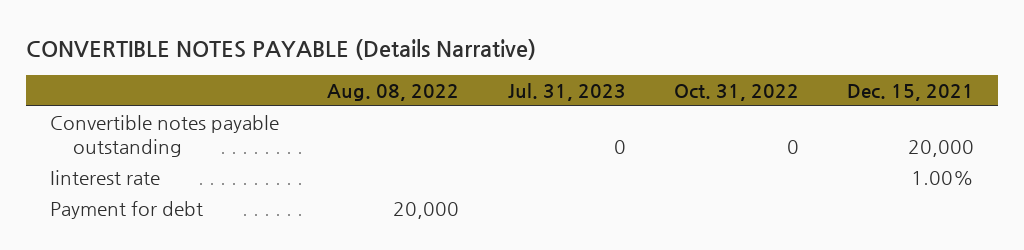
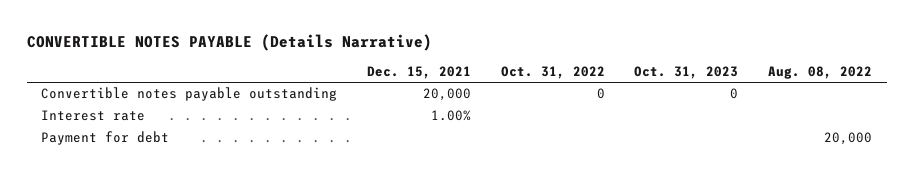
[507,82,626,101] Jul. 31, 2023 -> none
none -> [634,66,739,80] Oct. 31, 2023
[50,170,161,186] Iinterest rate -> [41,110,146,122] Interest rate

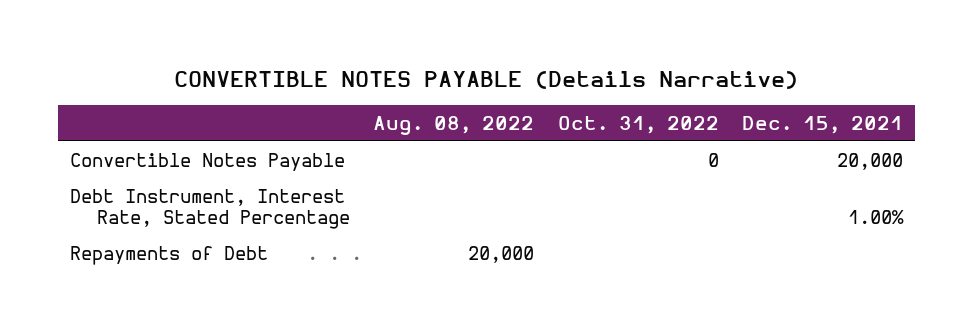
[634,66,739,80] Oct. 31, 2023 -> none
[41,87,338,102] Convertible notes payable outstanding -> [70,152,346,171] Convertible Notes Payable
[41,110,146,122] Interest rate -> [70,188,351,230] Debt Instrument, Interest Rate, Stated Percentage
[41,131,170,146] Payment for debt -> [70,245,269,265] Repayments of Debt

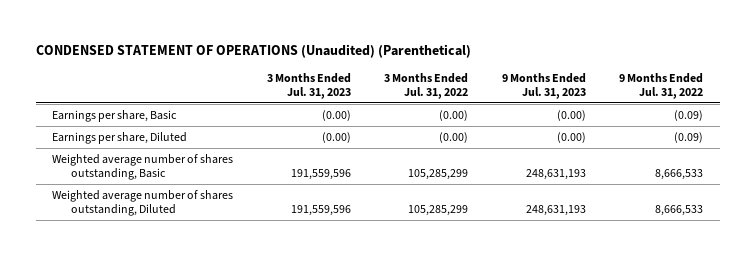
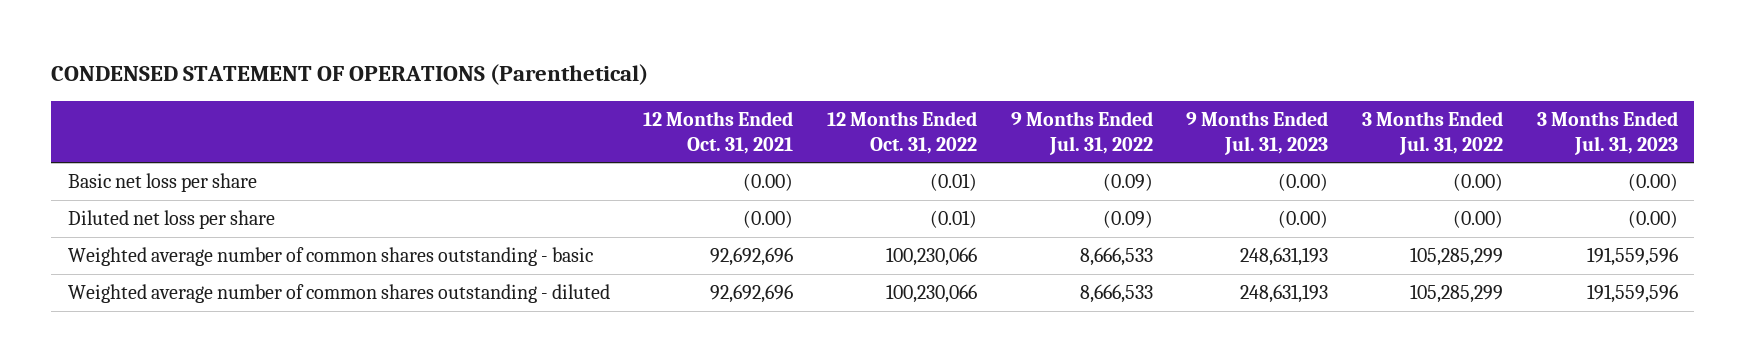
[35,43,471,58] CONDENSED STATEMENT OF OPERATIONS (Unaudited) (Parenthetical) -> [50,64,648,86] CONDENSED STATEMENT OF OPERATIONS (Parenthetical)
none -> [643,110,794,154] 12 Months Ended Oct. 31, 2021
none -> [827,110,978,154] 12 Months Ended Oct. 31, 2022
[52,109,178,122] Earnings per share, Basic -> [67,173,257,193] Basic net loss per share
[52,131,188,144] Earnings per share, Diluted -> [67,210,275,230] Diluted net loss per share
[52,153,234,181] Weighted average number of shares outstanding, Basic -> [67,247,593,267] Weighted average number of common shares outstanding - basic
[52,189,234,217] Weighted average number of shares outstanding, Diluted -> [67,284,610,304] Weighted average number of common shares outstanding - diluted

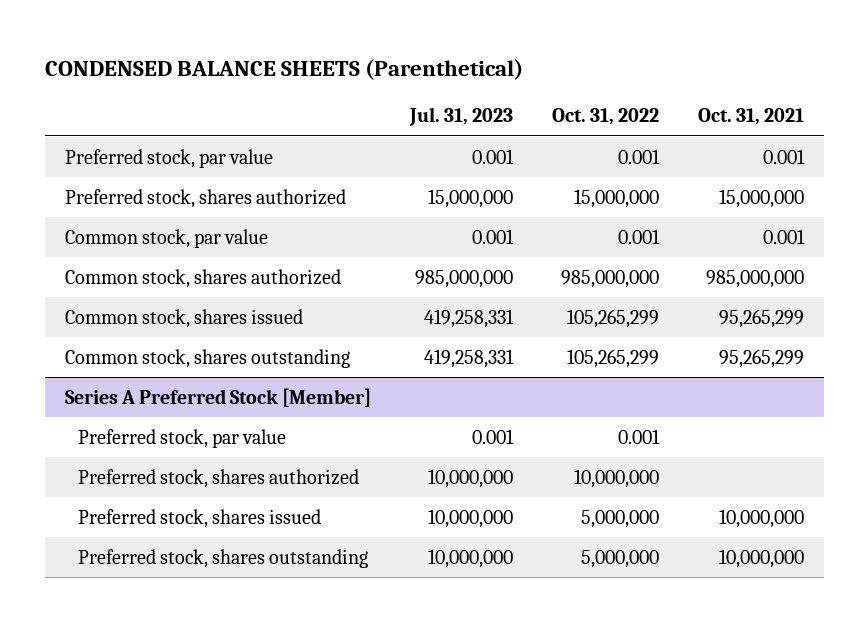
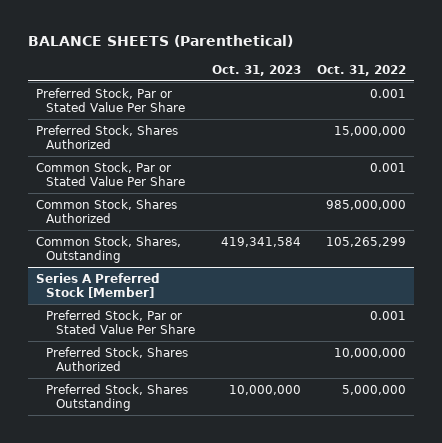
[44,58,523,80] CONDENSED BALANCE SHEETS (Parenthetical) -> [28,35,294,48] BALANCE SHEETS (Parenthetical)
[408,107,513,127] Jul. 31, 2023 -> none
[697,108,804,126] Oct. 31, 2021 -> none
none -> [211,64,301,76] Oct. 31, 2023
[64,308,303,328] Common stock, shares issued -> none
[64,148,273,168] Preferred stock, par value -> [36,87,186,112] Preferred Stock, Par or Stated Value Per Share
[64,188,346,208] Preferred stock, shares authorized -> [36,124,179,149] Preferred Stock, Shares Authorized
[64,228,268,248] Common stock, par value -> [36,161,186,186] Common Stock, Par or Stated Value Per Share
[64,268,341,288] Common stock, shares authorized -> [36,198,178,223] Common Stock, Shares Authorized
[64,348,350,368] Common stock, shares outstanding -> [36,235,182,263] Common Stock, Shares, Outstanding
[78,508,322,528] Preferred stock, shares issued -> none
[78,428,287,448] Preferred stock, par value -> [46,309,196,334] Preferred Stock, Par or Stated Value Per Share
[78,468,360,488] Preferred stock, shares authorized -> [46,346,189,371] Preferred Stock, Shares Authorized
[78,548,369,568] Preferred stock, shares outstanding -> [46,383,189,411] Preferred Stock, Shares Outstanding

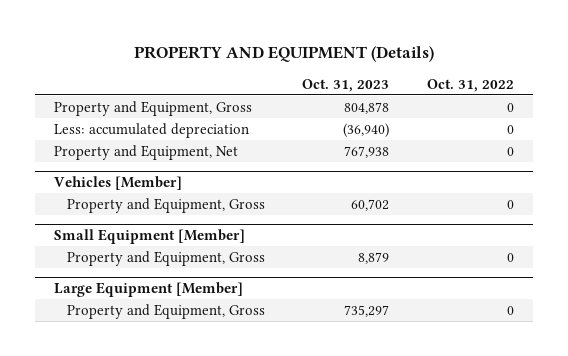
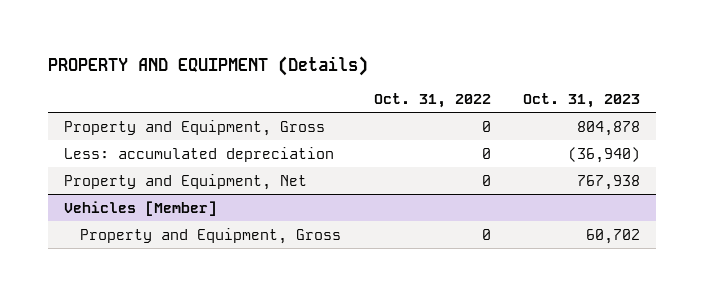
[53,229,245,245] Small Equipment [Member] -> none
[66,250,265,266] Property and Equipment, Gross -> none
[53,282,243,298] Large Equipment [Member] -> none
[66,303,265,319] Property and Equipment, Gross -> none

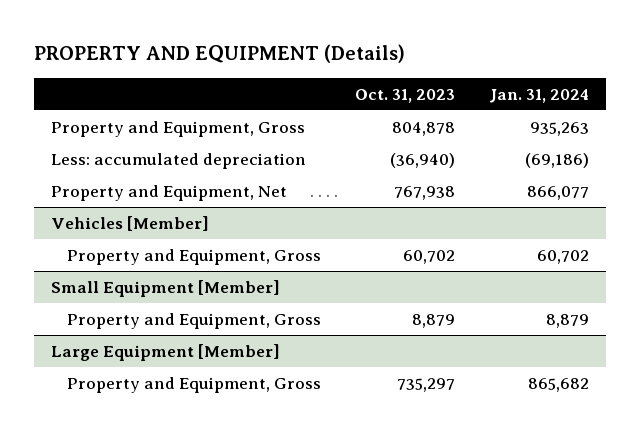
[373,93,491,109] Oct. 31, 2022 -> none
none -> [488,88,589,103] Jan. 31, 2024
none -> [50,280,280,298] Small Equipment [Member]
none -> [66,313,321,330] Property and Equipment, Gross
none -> [50,344,280,362] Large Equipment [Member]
none -> [66,377,321,394] Property and Equipment, Gross

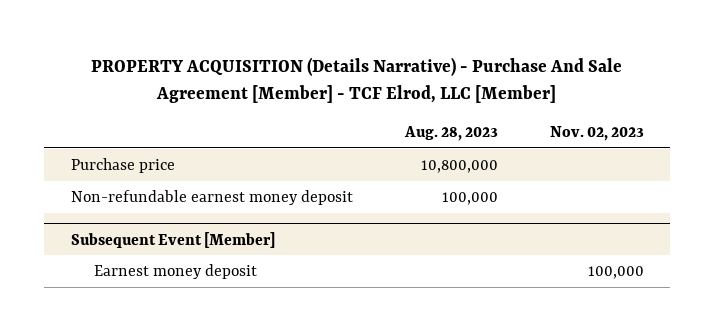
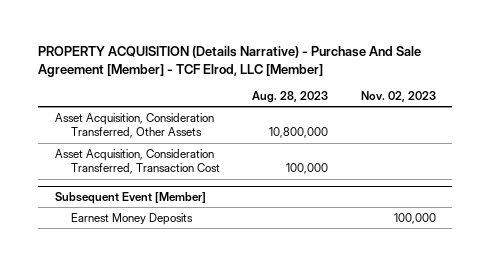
[70,157,175,173] Purchase price -> [54,112,214,139] Asset Acquisition, Consideration Transferred, Other Assets
[70,189,353,205] Non-refundable earnest money deposit -> [54,148,220,175] Asset Acquisition, Consideration Transferred, Transaction Cost
[93,263,257,279] Earnest money deposit -> [70,212,193,225] Earnest Money Deposits

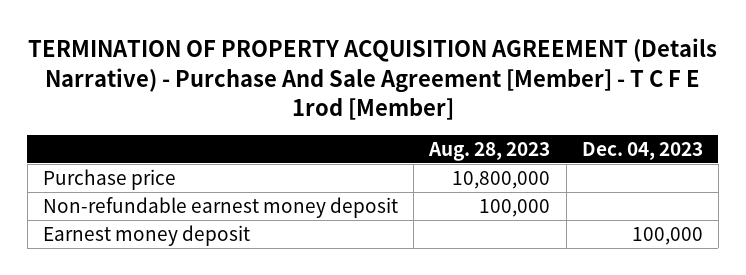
[38,46,422,77] PROPERTY ACQUISITION (Details Narrative) - Purchase And Sale Agreement [Member] - TCF Elrod, LLC [Member] -> [27,37,717,121] TERMINATION OF PROPERTY ACQUISITION AGREEMENT (Details Narrative) - Purchase And Sale Agreement [Member] - T C F E 1rod [Member]
[360,90,436,102] Nov. 02, 2023 -> none
none -> [581,142,703,161] Dec. 04, 2023
[54,192,206,205] Subsequent Event [Member] -> none
[54,112,214,139] Asset Acquisition, Consideration Transferred, Other Assets -> [42,168,176,190] Purchase price
[54,148,220,175] Asset Acquisition, Consideration Transferred, Transaction Cost -> [42,196,398,218] Non-refundable earnest money deposit
[70,212,193,225] Earnest Money Deposits -> [42,224,250,246] Earnest money deposit

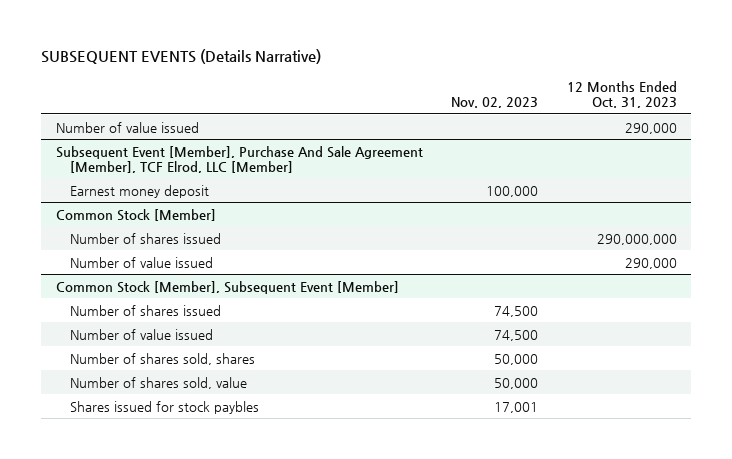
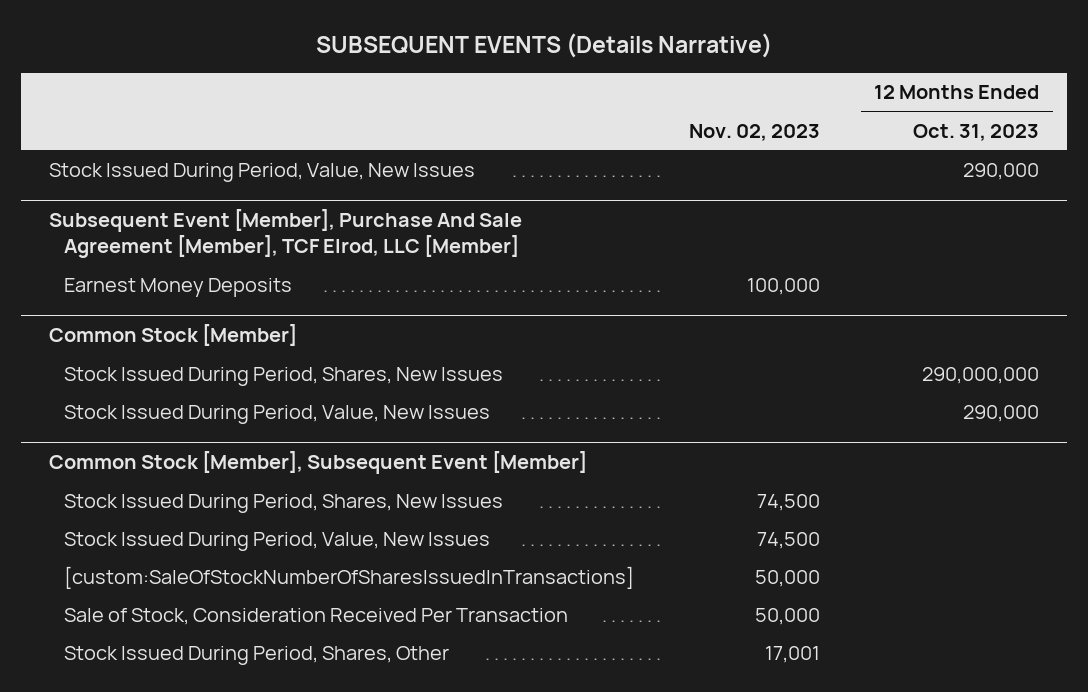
[55,121,199,133] Number of value issued -> [48,162,475,182] Stock Issued During Period, Value, New Issues
[69,184,209,198] Earnest money deposit -> [64,277,293,297] Earnest Money Deposits
[69,232,221,244] Number of shares issued -> [64,366,504,386] Stock Issued During Period, Shares, New Issues
[69,256,213,268] Number of value issued -> [64,404,491,424] Stock Issued During Period, Value, New Issues
[69,304,221,316] Number of shares issued -> [64,493,504,513] Stock Issued During Period, Shares, New Issues
[69,328,213,340] Number of value issued -> [64,531,491,551] Stock Issued During Period, Value, New Issues
[69,352,255,365] Number of shares sold, shares -> [64,565,635,589] [custom:SaleOfStockNumberOfSharesIssuedInTransactions]
[69,376,247,389] Number of shares sold, value -> [64,607,569,625] Sale of Stock, Consideration Received Per Transaction
[69,400,259,414] Shares issued for stock paybles -> [64,645,450,665] Stock Issued During Period, Shares, Other

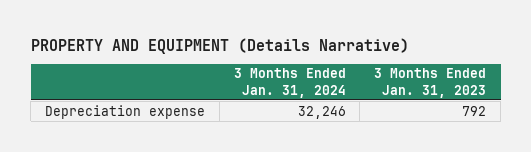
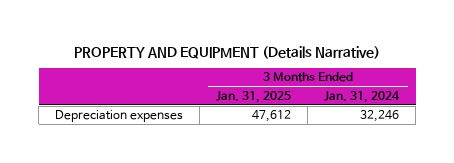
[374,68,487,98] 3 Months Ended Jan. 31, 2023 -> none
none -> [216,90,292,103] Jan. 31, 2025
[44,104,205,119] Depreciation expense -> [55,110,184,123] Depreciation expenses

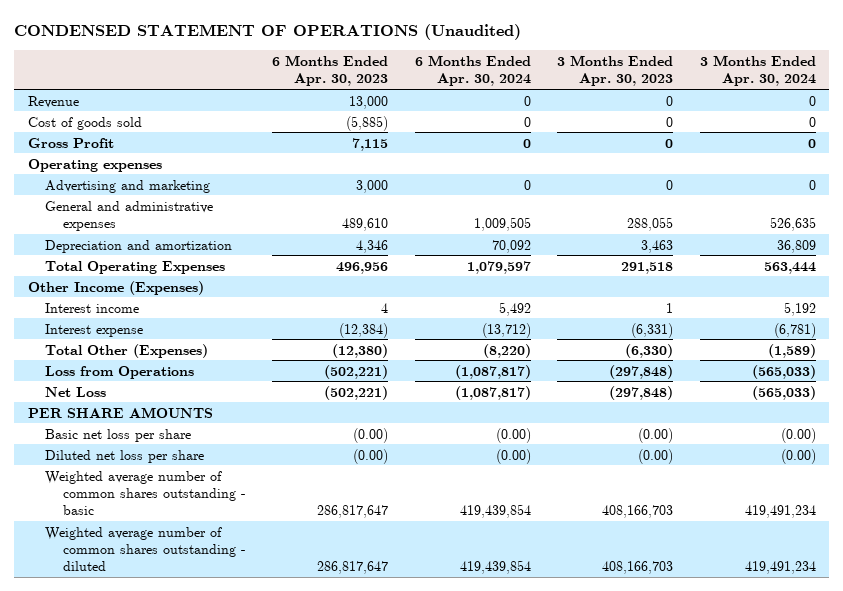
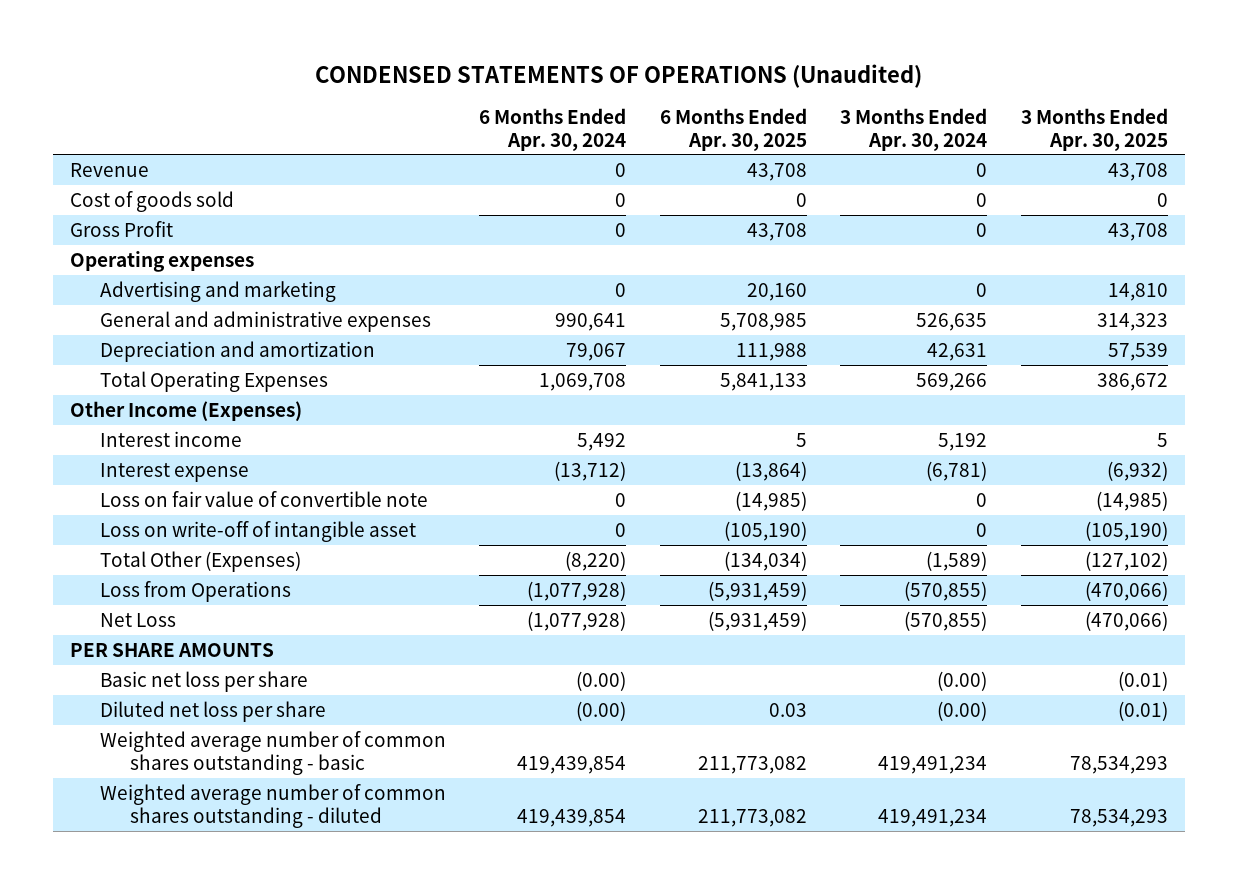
[14,24,522,41] CONDENSED STATEMENT OF OPERATIONS (Unaudited) -> [314,63,922,88] CONDENSED STATEMENTS OF OPERATIONS (Unaudited)
[272,54,389,87] 6 Months Ended Apr. 30, 2023 -> none
[557,54,674,87] 3 Months Ended Apr. 30, 2023 -> none
none -> [659,107,807,151] 6 Months Ended Apr. 30, 2025
none -> [1020,107,1168,151] 3 Months Ended Apr. 30, 2025
[473,216,531,231] 1,009,505 -> [555,312,627,331] 990,641
[491,239,531,253] 70,092 -> [566,342,627,361] 79,067
[776,239,816,253] 36,809 -> [927,342,988,361] 42,631
[466,260,531,274] 1,079,597 -> [539,372,627,391] 1,069,708
[763,261,816,274] 563,444 -> [916,372,988,391] 569,266
none -> [99,490,428,507] Loss on fair value of convertible note
none -> [99,520,416,542] Loss on write-off of intangible asset
[454,364,531,379] (1,087,817) -> [527,580,627,601] (1,077,928)
[751,364,816,379] (565,033) -> [904,580,988,601] (570,855)
[454,385,531,400] (1,087,817) -> [527,610,627,631] (1,077,928)
[751,385,816,400] (565,033) -> [904,610,988,631] (570,855)

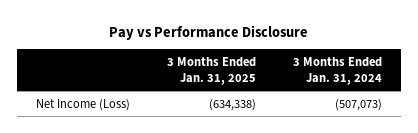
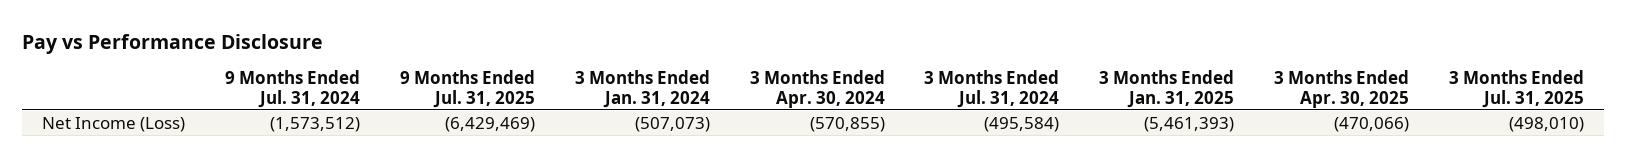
none -> [225,69,361,108] 9 Months Ended Jul. 31, 2024
none -> [399,69,535,108] 9 Months Ended Jul. 31, 2025
none -> [749,69,885,108] 3 Months Ended Apr. 30, 2024
none -> [924,69,1060,108] 3 Months Ended Jul. 31, 2024
none -> [1273,69,1409,108] 3 Months Ended Apr. 30, 2025
none -> [1448,69,1584,108] 3 Months Ended Jul. 31, 2025
[209,98,257,111] (634,338) -> [1144,117,1235,133] (5,461,393)

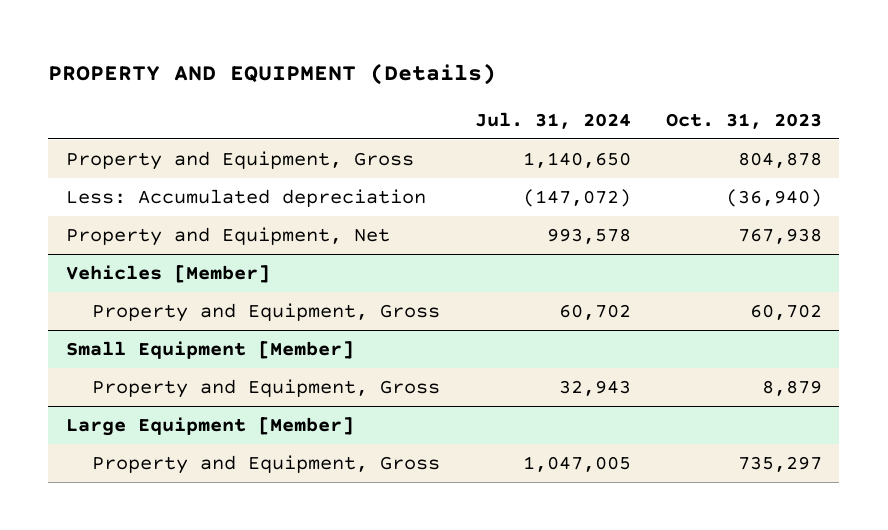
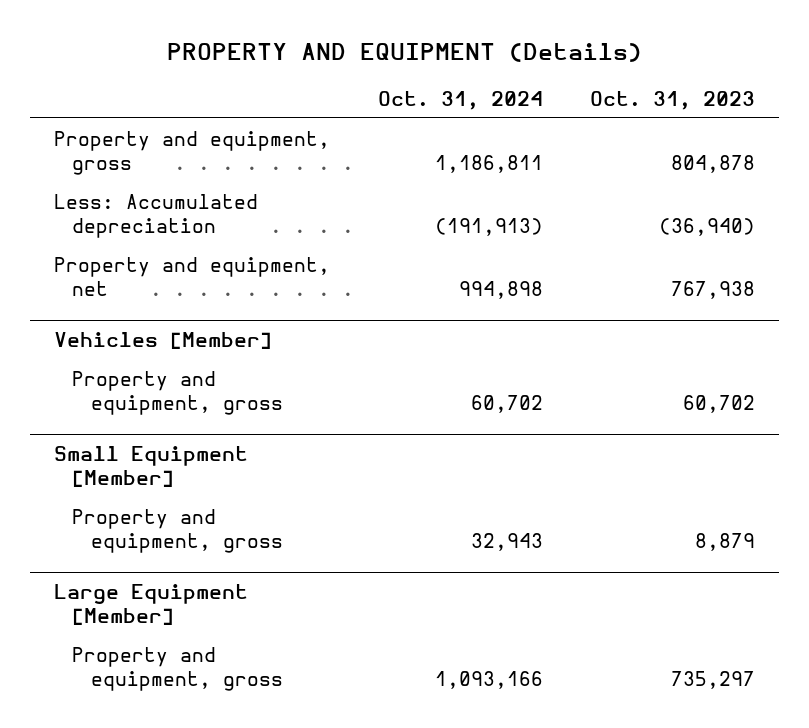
[474,111,631,129] Jul. 31, 2024 -> none
none -> [377,90,543,110] Oct. 31, 2024
[65,151,414,171] Property and Equipment, Gross -> [54,130,331,175] Property and equipment, gross
[65,227,390,247] Property and Equipment, Net -> [54,256,331,296] Property and equipment, net
[92,303,441,323] Property and Equipment, Gross -> [72,370,283,415] Property and equipment, gross
[92,379,441,399] Property and Equipment, Gross -> [72,508,283,553] Property and equipment, gross
[92,455,441,475] Property and Equipment, Gross -> [72,646,283,691] Property and equipment, gross

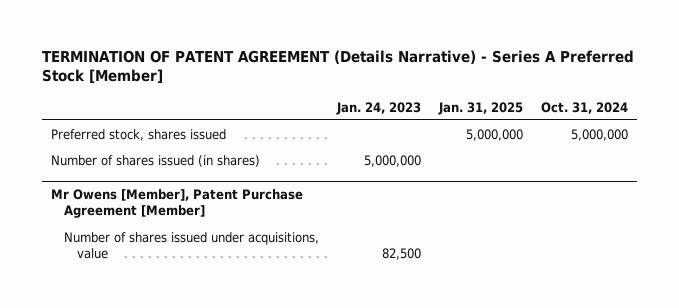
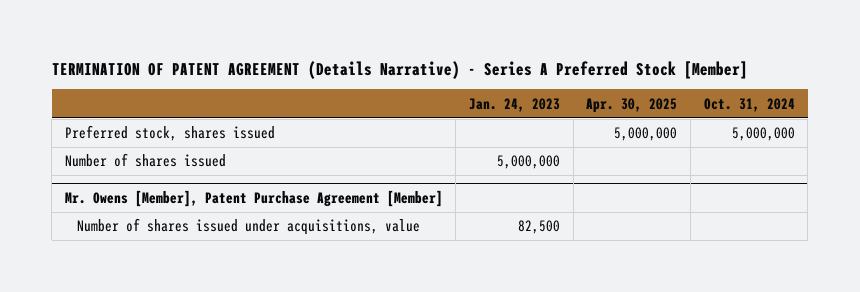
[438,101,524,115] Jan. 31, 2025 -> none
none -> [586,97,678,113] Apr. 30, 2025
[50,154,260,167] Number of shares issued (in shares) -> [64,153,226,168] Number of shares issued
[50,188,303,219] Mr Owens [Member], Patent Purchase Agreement [Member] -> [64,190,443,208] Mr. Owens [Member], Patent Purchase Agreement [Member]

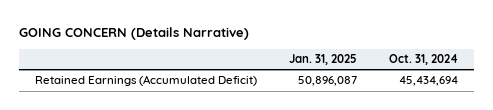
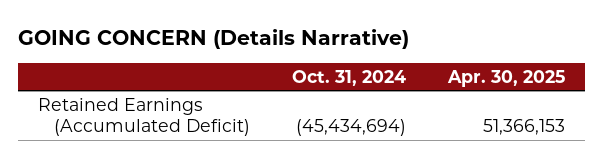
[288,53,357,65] Jan. 31, 2025 -> none
none -> [446,69,565,87] Apr. 30, 2025
[398,76,458,87] 45,434,694 -> [295,118,406,136] (45,434,694)

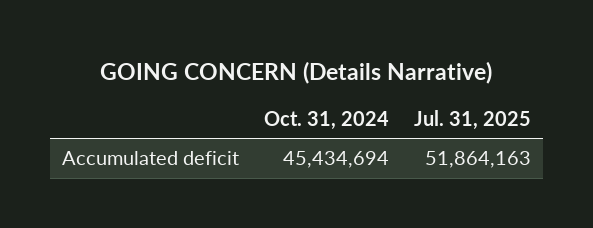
[446,69,565,87] Apr. 30, 2025 -> none
none -> [413,110,531,131] Jul. 31, 2025
[38,98,251,136] Retained Earnings (Accumulated Deficit) -> [62,151,240,166] Accumulated deficit
[295,118,406,136] (45,434,694) -> [282,151,389,169] 45,434,694

